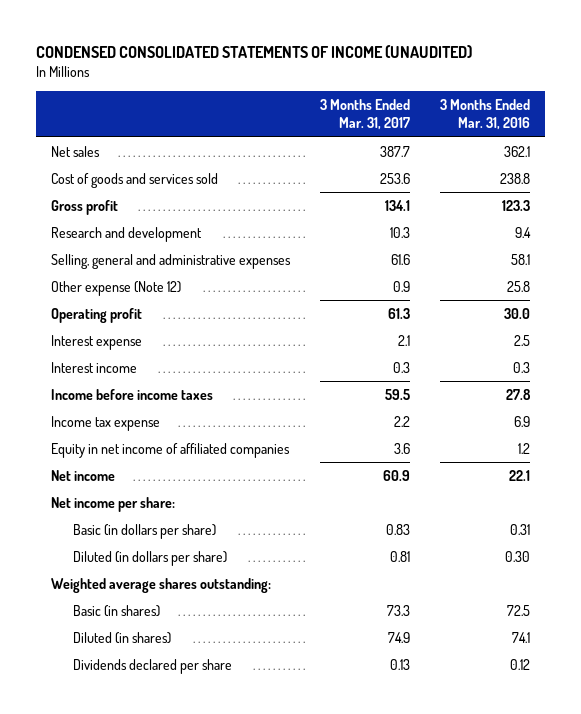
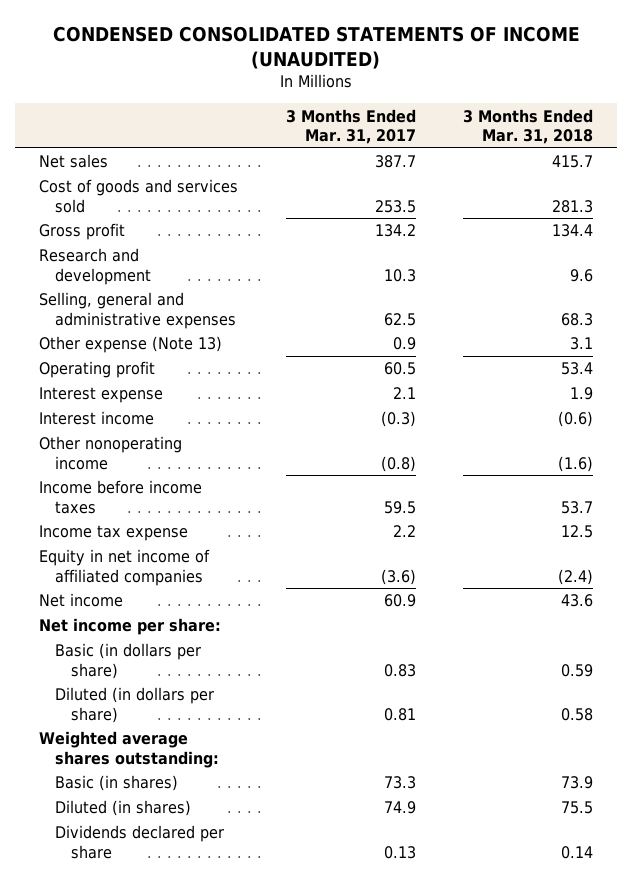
[439,99,530,131] 3 Months Ended Mar. 31, 2016 -> none
none -> [463,108,594,145] 3 Months Ended Mar. 31, 2018
[379,172,410,184] 253.6 -> [374,199,416,213] 253.5
[384,199,410,211] 134.1 -> [374,224,416,238] 134.2
[390,253,410,265] 61.6 -> [383,312,416,326] 62.5
[51,280,182,296] Other expense (Note 12) -> [39,336,223,354] Other expense (Note 13)
[387,307,410,319] 61.3 -> [383,362,416,376] 60.5
[392,361,410,373] 0.3 -> [380,411,416,428] (0.3)
none -> [39,436,183,470] Other nonoperating income
[393,442,410,454] 3.6 -> [380,568,416,585] (3.6)

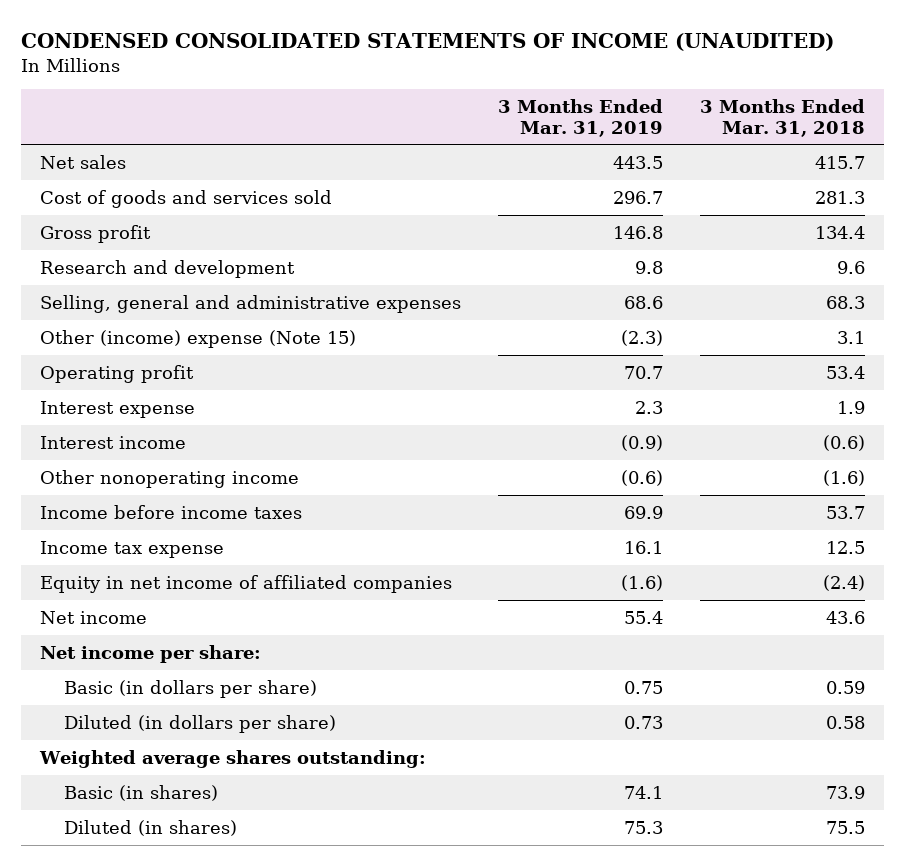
[285,108,416,145] 3 Months Ended Mar. 31, 2017 -> none
none -> [498,98,664,137] 3 Months Ended Mar. 31, 2019
[39,336,223,354] Other expense (Note 13) -> [40,329,357,348] Other (income) expense (Note 15)
[55,825,225,859] Dividends declared per share -> none

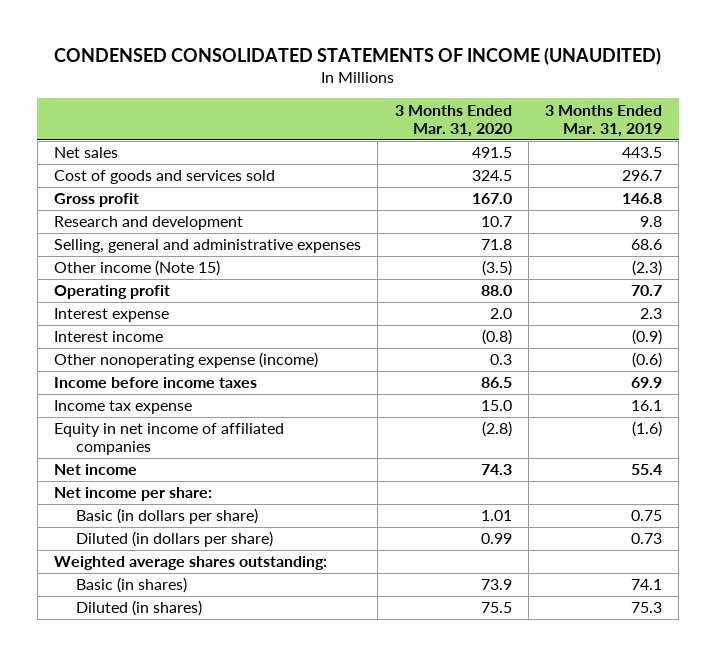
[700,98,866,137] 3 Months Ended Mar. 31, 2018 -> none
none -> [394,104,512,137] 3 Months Ended Mar. 31, 2020
[40,329,357,348] Other (income) expense (Note 15) -> [54,260,221,277] Other income (Note 15)
[40,469,300,488] Other nonoperating income -> [54,352,319,369] Other nonoperating expense (income)

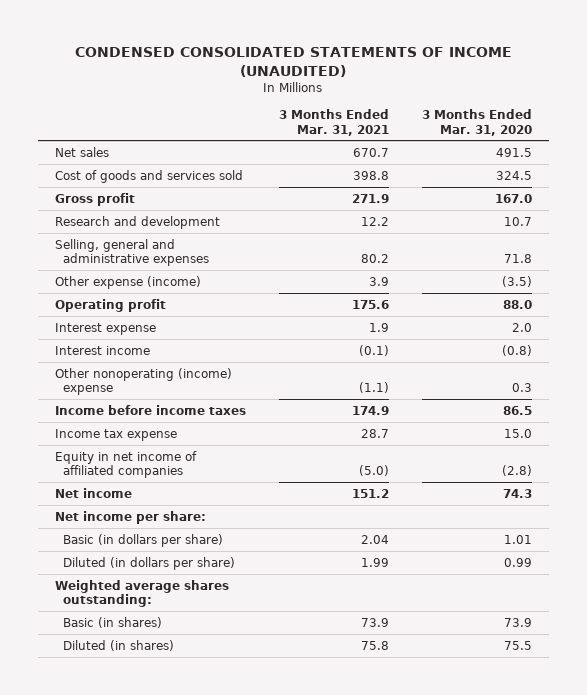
[545,104,663,137] 3 Months Ended Mar. 31, 2019 -> none
none -> [278,109,389,136] 3 Months Ended Mar. 31, 2021
[54,260,221,277] Other income (Note 15) -> [54,275,201,289] Other expense (income)
[54,352,319,369] Other nonoperating expense (income) -> [54,367,232,395] Other nonoperating (income) expense

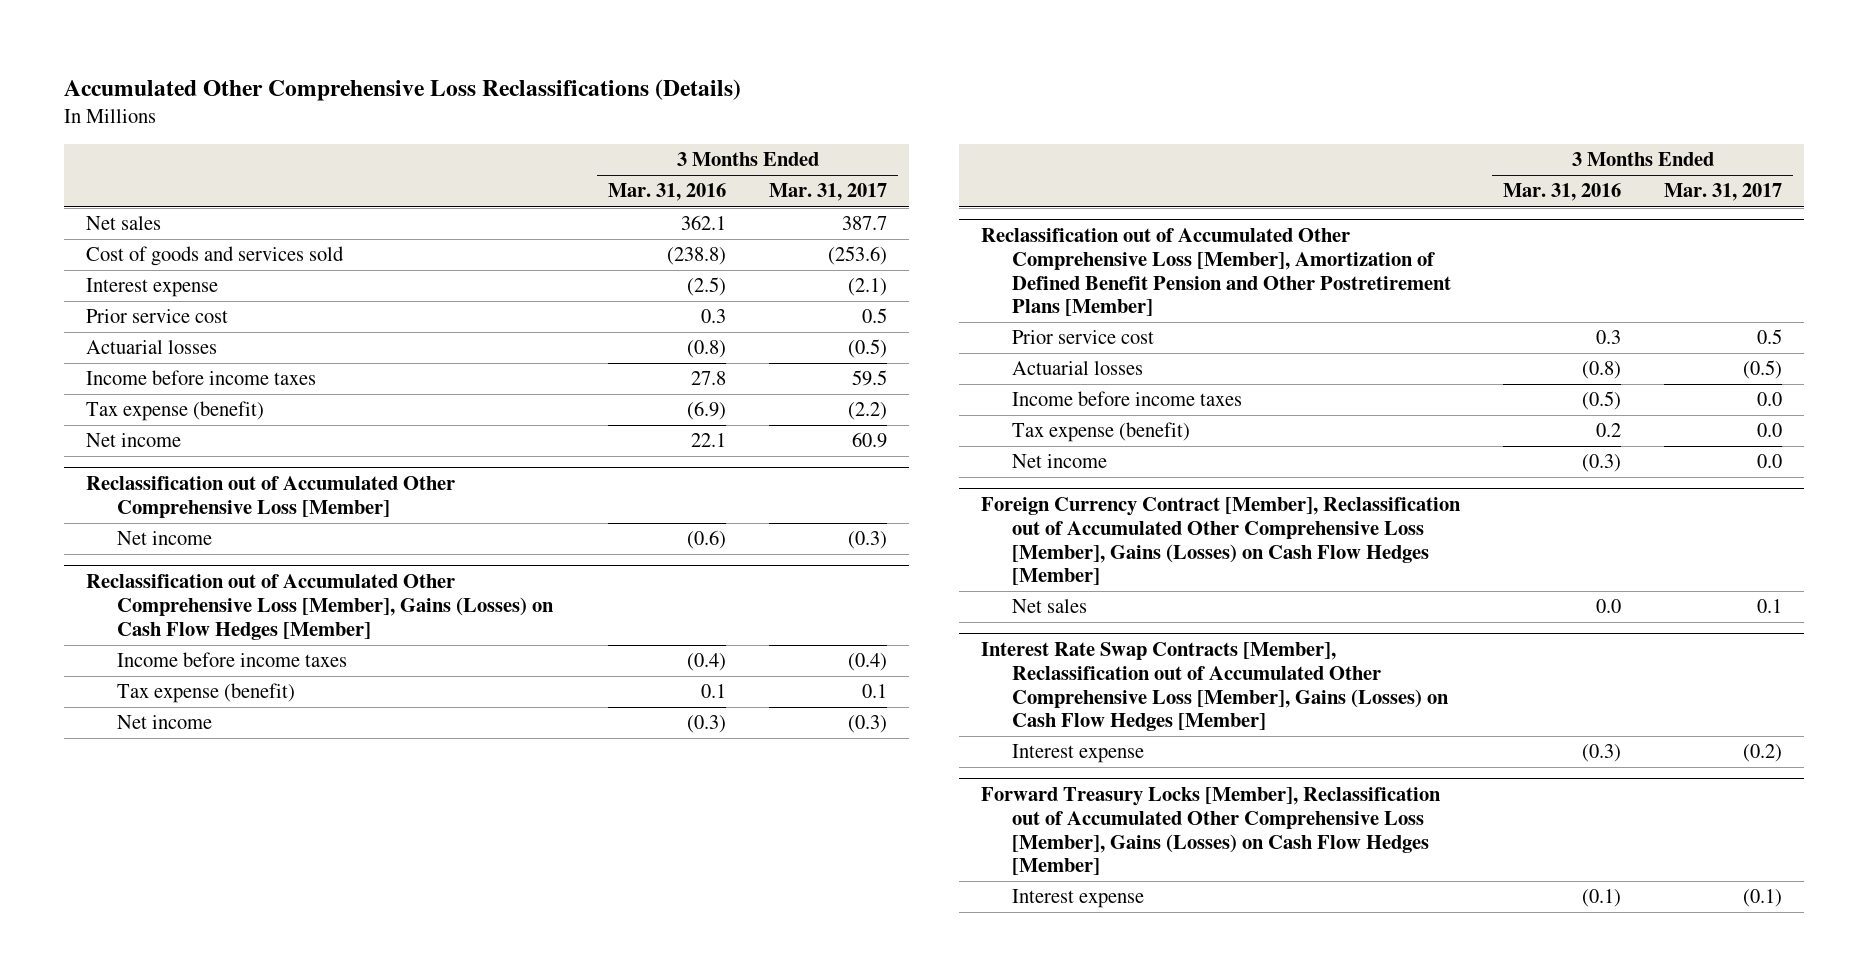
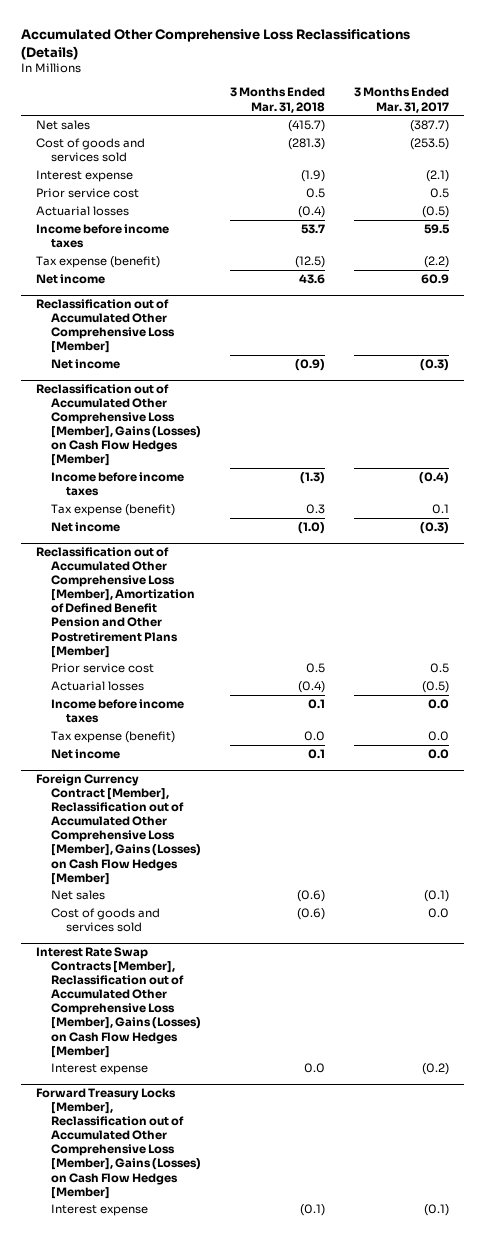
[607,183,726,202] Mar. 31, 2016 -> none
none -> [230,87,326,113] 3 Months Ended Mar. 31, 2018
[842,216,888,231] 387.7 -> [410,120,450,133] (387.7)
[828,246,888,266] (253.6) -> [410,138,450,151] (253.5)
[1757,599,1783,614] 0.1 -> [424,890,450,903] (0.1)
none -> [50,908,160,933] Cost of goods and services sold

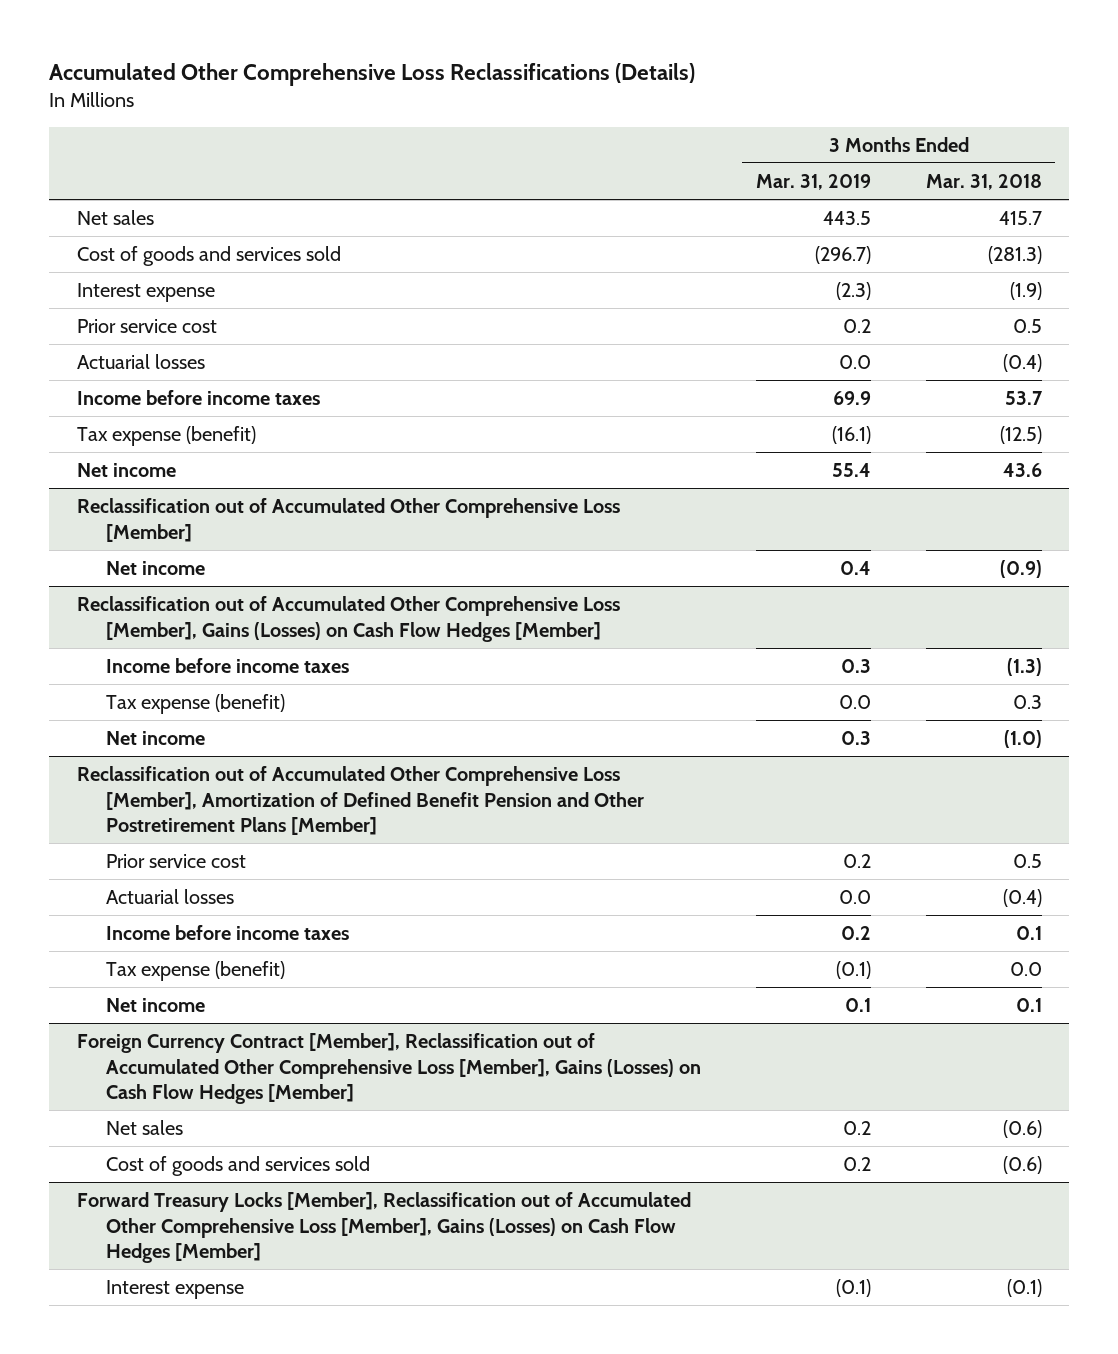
[354,87,450,113] 3 Months Ended Mar. 31, 2017 -> none
none -> [756,173,872,190] Mar. 31, 2019
[288,120,326,133] (415.7) -> [998,211,1042,226] 415.7
[35,947,201,1058] Interest Rate Swap Contracts [Member], Reclassification out of Accumulated Other Comprehensive Loss [Member], Gains (Losses) on Cash Flow Hedges [Member] -> none
[50,1063,148,1076] Interest expense -> none

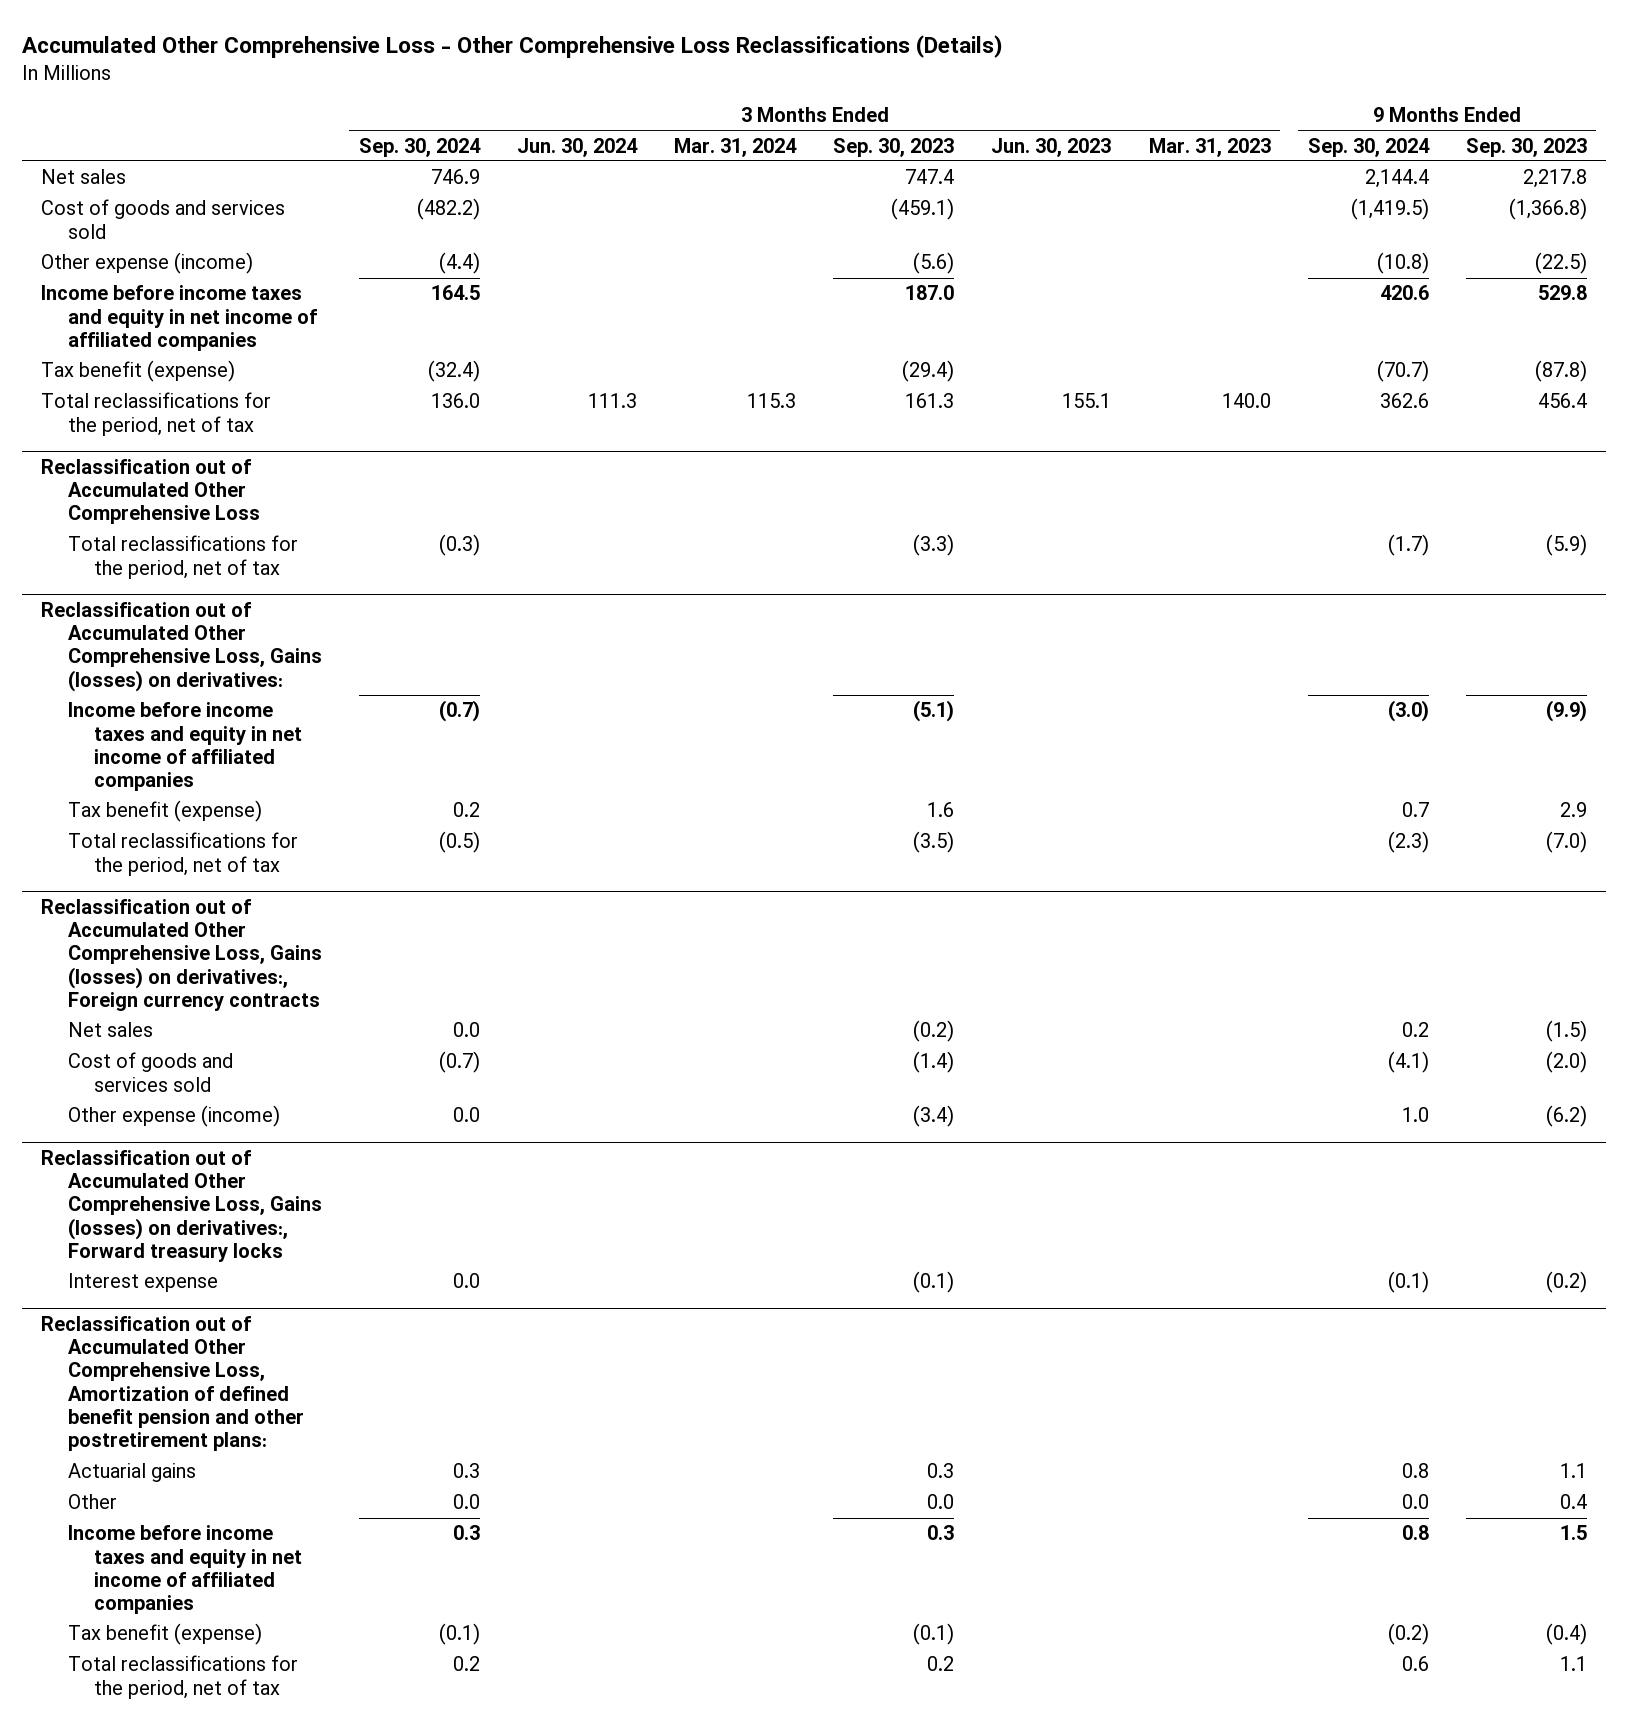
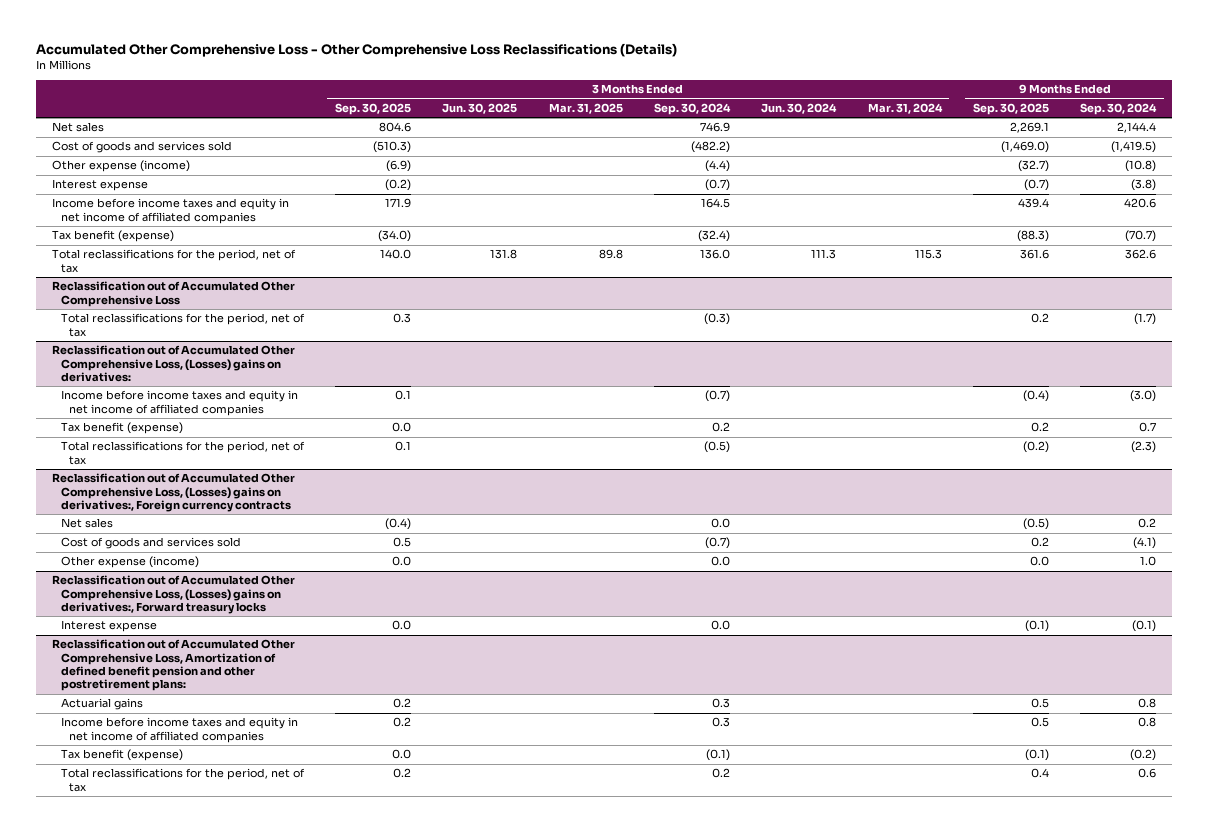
[833,137,955,157] Sep. 30, 2023 -> none
[991,137,1112,157] Jun. 30, 2023 -> none
[1148,137,1271,157] Mar. 31, 2023 -> none
[1465,137,1587,157] Sep. 30, 2023 -> none
none -> [334,102,411,115] Sep. 30, 2025
none -> [442,102,518,114] Jun. 30, 2025
none -> [548,102,623,114] Mar. 31, 2025
none -> [972,102,1049,115] Sep. 30, 2025
none -> [51,179,148,192] Interest expense
[40,602,322,692] Reclassification out of Accumulated Other Comprehensive Loss, Gains (losses) on derivatives: -> [51,345,295,383] Reclassification out of Accumulated Other Comprehensive Loss, (Losses) gains on derivatives:
[40,899,322,1011] Reclassification out of Accumulated Other Comprehensive Loss, Gains (losses) on derivatives:, Foreign currency contracts -> [51,473,295,513] Reclassification out of Accumulated Other Comprehensive Loss, (Losses) gains on derivatives:, Foreign currency contracts
[40,1150,322,1262] Reclassification out of Accumulated Other Comprehensive Loss, Gains (losses) on derivatives:, Forward treasury locks -> [51,575,295,615] Reclassification out of Accumulated Other Comprehensive Loss, (Losses) gains on derivatives:, Forward treasury locks
[67,1494,117,1510] Other -> none

